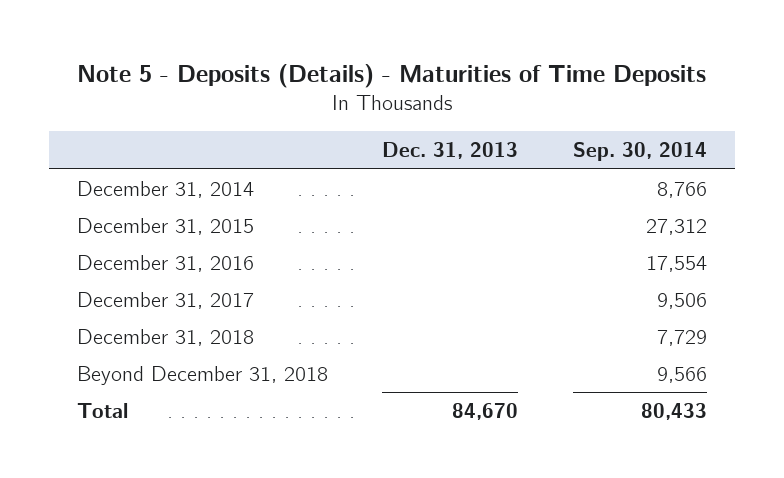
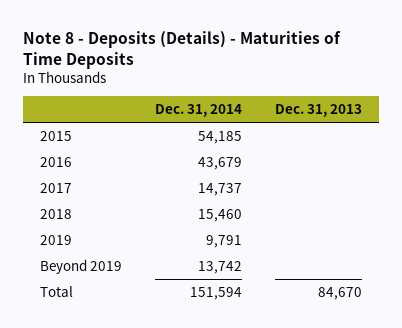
[76,63,706,88] Note 5 - Deposits (Details) - Maturities of Time Deposits -> [23,30,342,69] Note 8 - Deposits (Details) - Maturities of Time Deposits
[573,142,708,162] Sep. 30, 2014 -> none
none -> [154,103,242,117] Dec. 31, 2014
[76,180,254,198] December 31, 2014 -> none
none -> [39,130,72,141] 2015
[76,217,254,235] December 31, 2015 -> [39,156,72,167] 2016
[76,254,254,272] December 31, 2016 -> [39,182,72,193] 2017
[76,291,254,309] December 31, 2017 -> [39,208,72,219] 2018
[76,328,254,346] December 31, 2018 -> [39,234,72,245] 2019
[76,365,328,385] Beyond December 31, 2018 -> [39,258,122,274] Beyond 2019

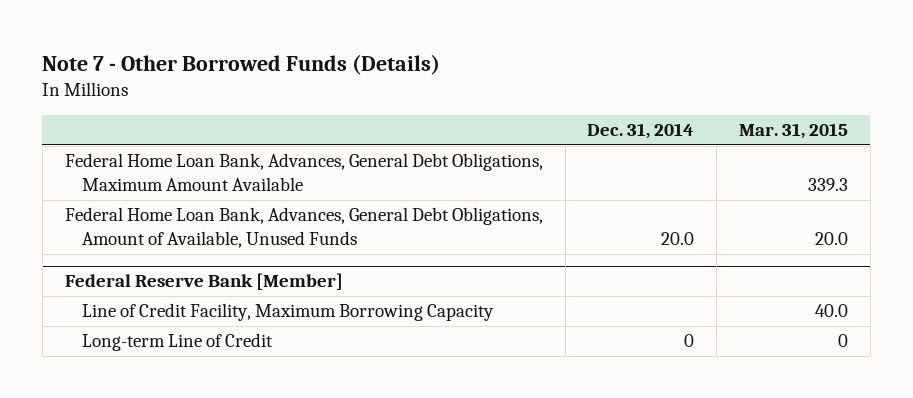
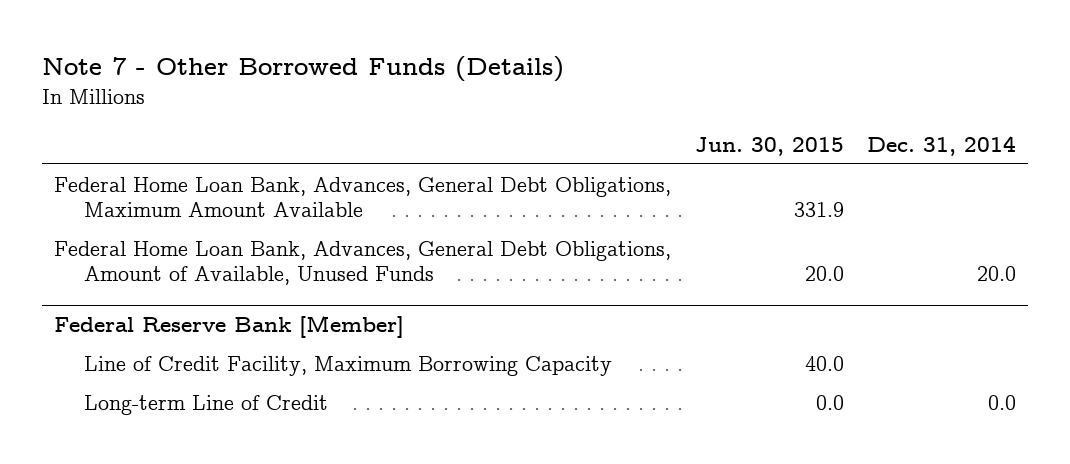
[738,123,848,140] Mar. 31, 2015 -> none
none -> [694,137,844,157] Jun. 30, 2015
[684,334,695,348] 0 -> [988,394,1017,410] 0.0

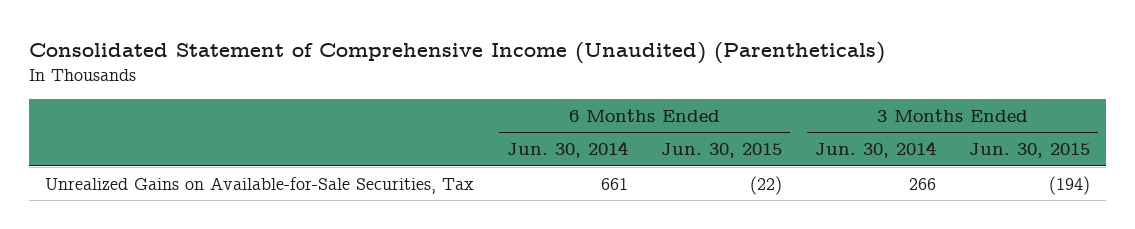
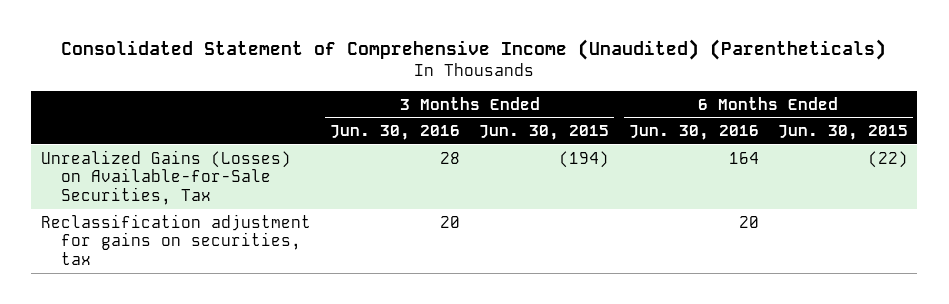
[507,141,629,159] Jun. 30, 2014 -> none
[815,141,937,159] Jun. 30, 2014 -> none
none -> [330,125,461,141] Jun. 30, 2016
none -> [628,125,759,141] Jun. 30, 2016
[45,176,475,194] Unrealized Gains on Available-for-Sale Securities, Tax -> [40,149,291,205] Unrealized Gains (Losses) on Available-for-Sale Securities, Tax
none -> [40,213,311,265] Reclassification adjustment for gains on securities, tax

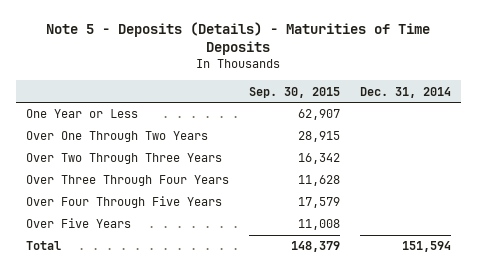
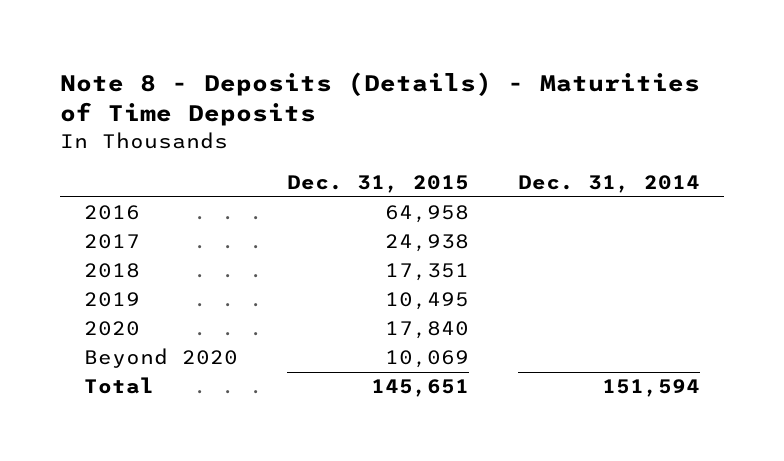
[46,22,431,56] Note 5 - Deposits (Details) - Maturities of Time Deposits -> [60,71,701,127] Note 8 - Deposits (Details) - Maturities of Time Deposits
[248,86,340,98] Sep. 30, 2015 -> none
none -> [286,175,469,194] Dec. 31, 2015
[25,109,138,119] One Year or Less -> [84,205,141,221] 2016
[25,131,208,143] Over One Through Two Years -> [84,234,141,250] 2017
[25,153,222,165] Over Two Through Three Years -> [84,263,141,279] 2018
[25,175,229,187] Over Three Through Four Years -> [84,292,141,308] 2019
[25,196,222,209] Over Four Through Five Years -> [84,321,141,337] 2020
[25,218,131,229] Over Five Years -> [84,348,239,369] Beyond 2020

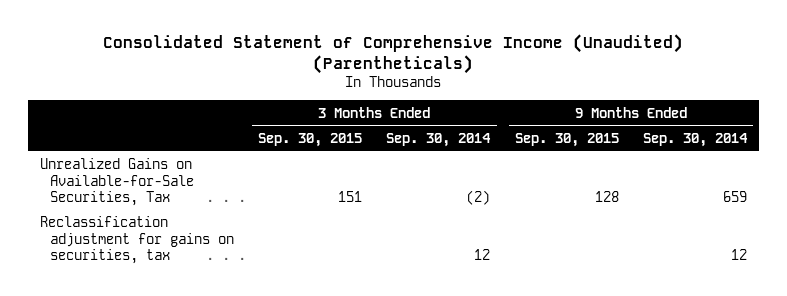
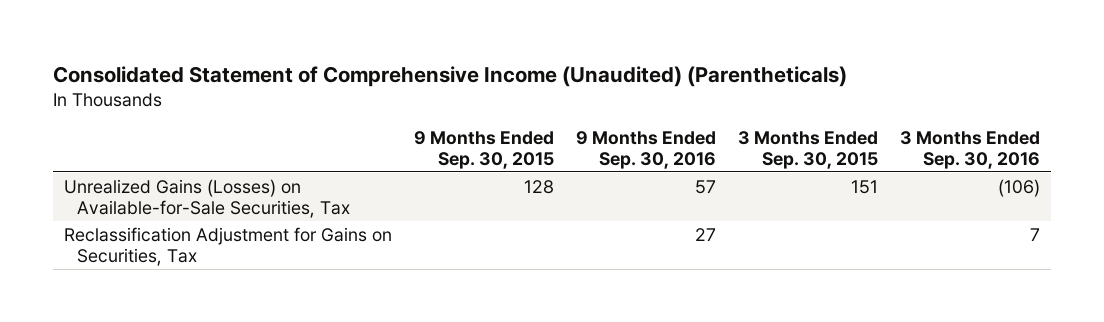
[386,132,492,147] Sep. 30, 2014 -> none
[643,132,749,147] Sep. 30, 2014 -> none
none -> [576,130,717,169] 9 Months Ended Sep. 30, 2016
none -> [899,130,1040,169] 3 Months Ended Sep. 30, 2016
[39,158,194,207] Unrealized Gains on Available-for-Sale Securities, Tax -> [64,178,351,218] Unrealized Gains (Losses) on Available-for-Sale Securities, Tax
[39,216,234,265] Reclassification adjustment for gains on securities, tax -> [64,226,393,266] Reclassification Adjustment for Gains on Securities, Tax

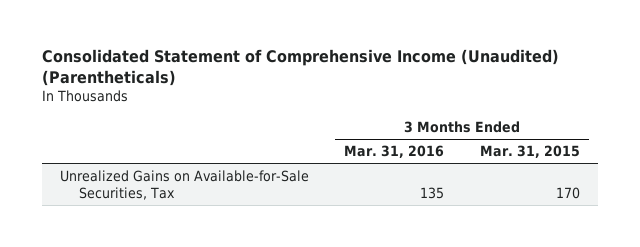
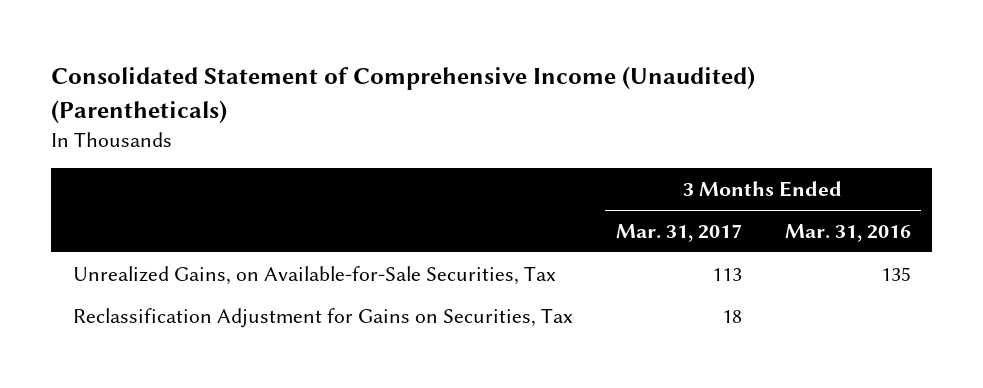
[480,145,581,159] Mar. 31, 2015 -> none
none -> [615,223,742,242] Mar. 31, 2017
[59,170,309,200] Unrealized Gains on Available-for-Sale Securities, Tax -> [72,265,556,285] Unrealized Gains, on Available-for-Sale Securities, Tax
none -> [72,307,573,328] Reclassification Adjustment for Gains on Securities, Tax

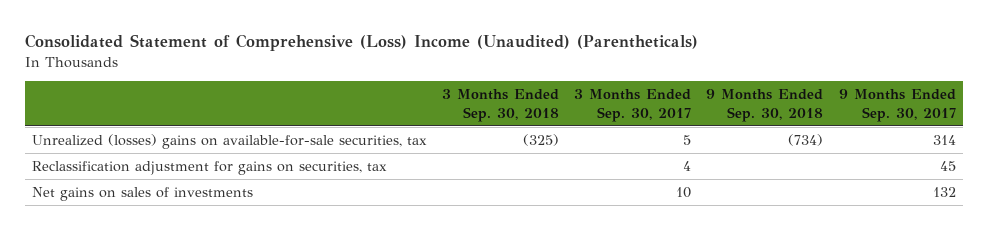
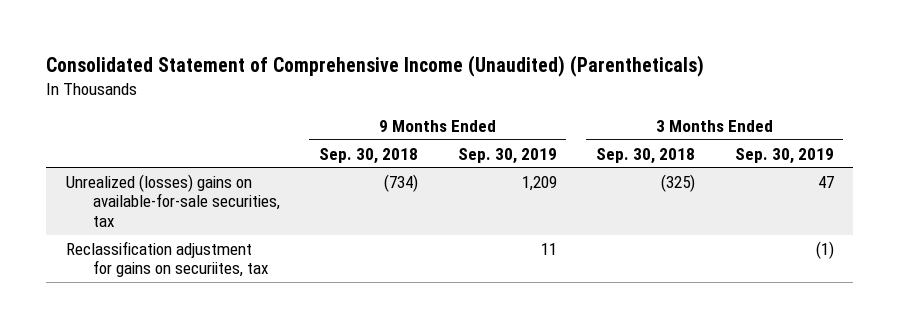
[24,34,698,52] Consolidated Statement of Comprehensive (Loss) Income (Unaudited) (Parentheticals) -> [45,55,704,78] Consolidated Statement of Comprehensive Income (Unaudited) (Parentheticals)
[573,89,691,122] 3 Months Ended Sep. 30, 2017 -> none
[838,89,956,122] 9 Months Ended Sep. 30, 2017 -> none
none -> [457,147,557,164] Sep. 30, 2019
none -> [734,147,834,164] Sep. 30, 2019
[32,186,254,201] Net gains on sales of investments -> none
[32,160,388,175] Reclassification adjustment for gains on securities, tax -> [65,240,268,278] Reclassification adjustment for gains on securiites, tax

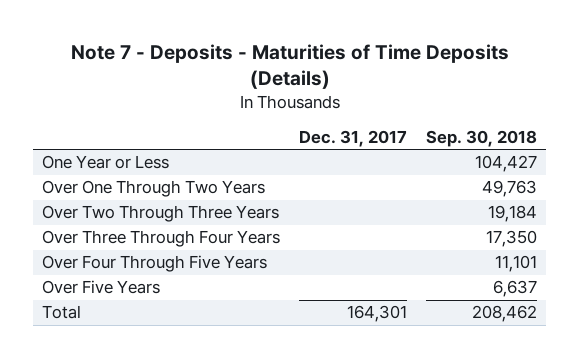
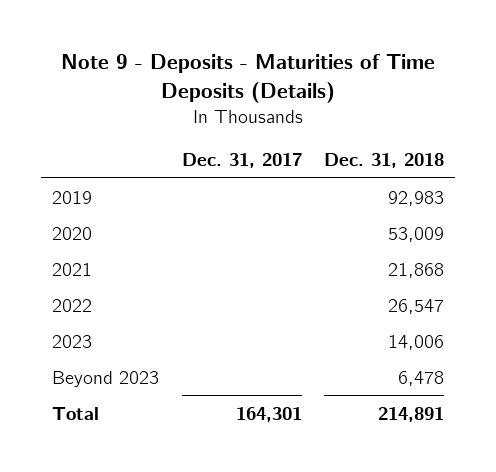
[70,43,509,89] Note 7 - Deposits - Maturities of Time Deposits (Details) -> [61,54,436,103] Note 9 - Deposits - Maturities of Time Deposits (Details)
[425,129,537,147] Sep. 30, 2018 -> none
none -> [324,152,445,168] Dec. 31, 2018
[42,155,170,170] One Year or Less -> [52,190,93,204] 2019
[42,180,266,198] Over One Through Two Years -> [52,226,93,240] 2020
[42,205,280,223] Over Two Through Three Years -> [52,262,93,276] 2021
[42,230,281,248] Over Three Through Four Years -> [52,298,93,312] 2022
[42,255,268,273] Over Four Through Five Years -> [52,334,93,348] 2023
[42,280,161,295] Over Five Years -> [52,370,160,387] Beyond 2023

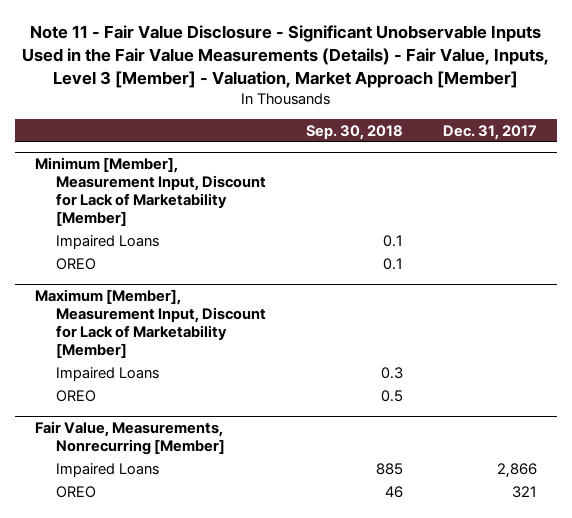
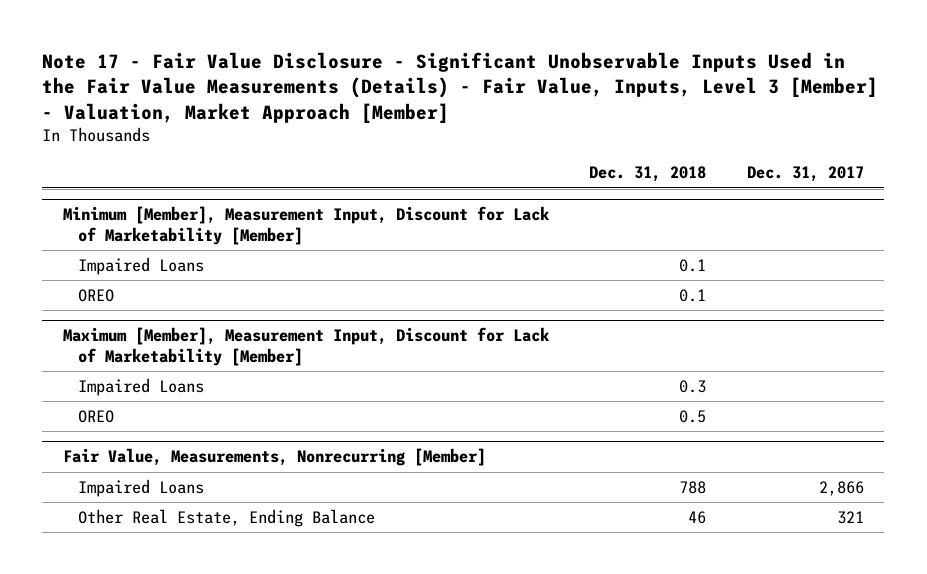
[21,25,549,89] Note 11 - Fair Value Disclosure - Significant Unobservable Inputs Used in the Fair Value Measurements (Details) - Fair Value, Inputs, Level 3 [Member] - Valuation, Market Approach [Member] -> [42,51,879,123] Note 17 - Fair Value Disclosure - Significant Unobservable Inputs Used in the Fair Value Measurements (Details) - Fair Value, Inputs, Level 3 [Member] - Valuation, Market Approach [Member]
[305,124,403,140] Sep. 30, 2018 -> none
none -> [589,166,707,183] Dec. 31, 2018
[55,485,96,498] OREO -> [77,508,375,527] Other Real Estate, Ending Balance

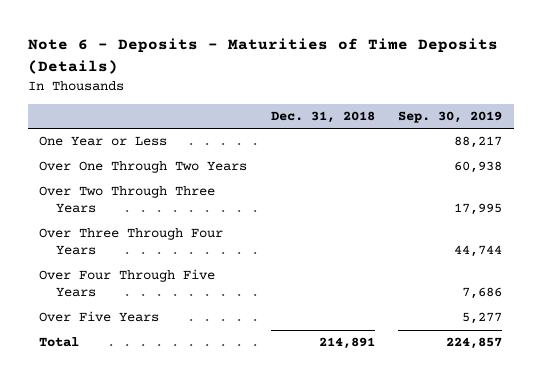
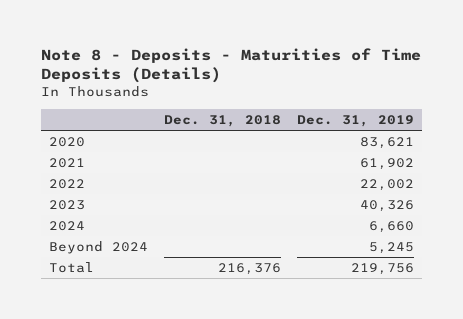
[27,38,498,75] Note 6 - Deposits - Maturities of Time Deposits (Details) -> [40,47,421,84] Note 8 - Deposits - Maturities of Time Deposits (Details)
[398,111,503,124] Sep. 30, 2019 -> none
none -> [297,114,415,127] Dec. 31, 2019
[39,136,168,147] One Year or Less -> [48,137,85,148] 2020
[39,161,248,174] Over One Through Two Years -> [48,158,85,169] 2021
[39,186,216,214] Over Two Through Three Years -> [48,179,85,190] 2022
[39,228,224,256] Over Three Through Four Years -> [48,200,85,211] 2023
[39,269,216,298] Over Four Through Five Years -> [48,221,85,232] 2024
[39,311,160,323] Over Five Years -> [48,241,148,255] Beyond 2024
[318,337,375,350] 214,891 -> [217,263,281,276] 216,376

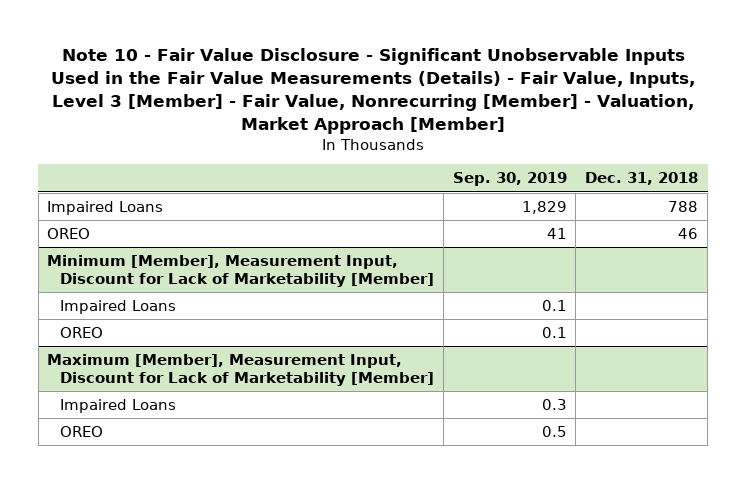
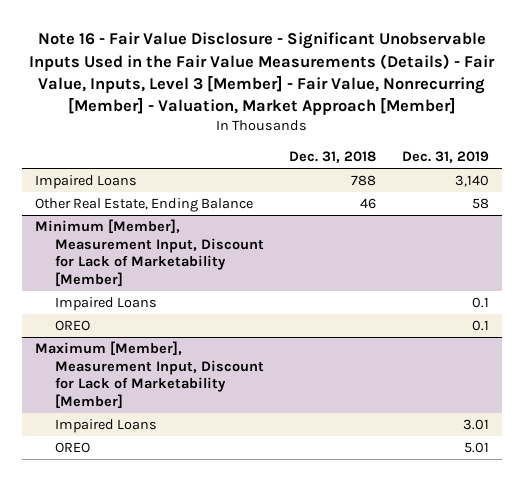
[50,47,695,134] Note 10 - Fair Value Disclosure - Significant Unobservable Inputs Used in the Fair Value Measurements (Details) - Fair Value, Inputs, Level 3 [Member] - Fair Value, Nonrecurring [Member] - Valuation, Market Approach [Member] -> [28,32,495,116] Note 16 - Fair Value Disclosure - Significant Unobservable Inputs Used in the Fair Value Measurements (Details) - Fair Value, Inputs, Level 3 [Member] - Fair Value, Nonrecurring [Member] - Valuation, Market Approach [Member]
[452,172,567,187] Sep. 30, 2019 -> none
none -> [402,150,490,163] Dec. 31, 2019
[47,228,91,240] OREO -> [34,198,253,213] Other Real Estate, Ending Balance

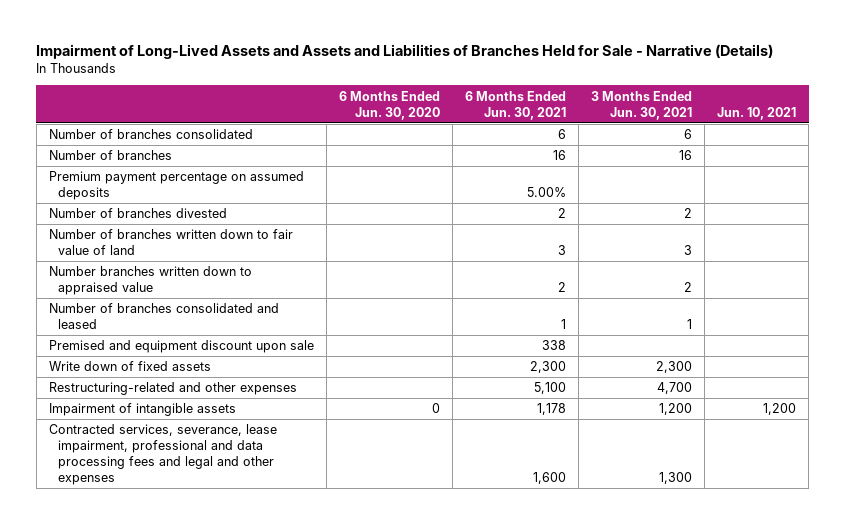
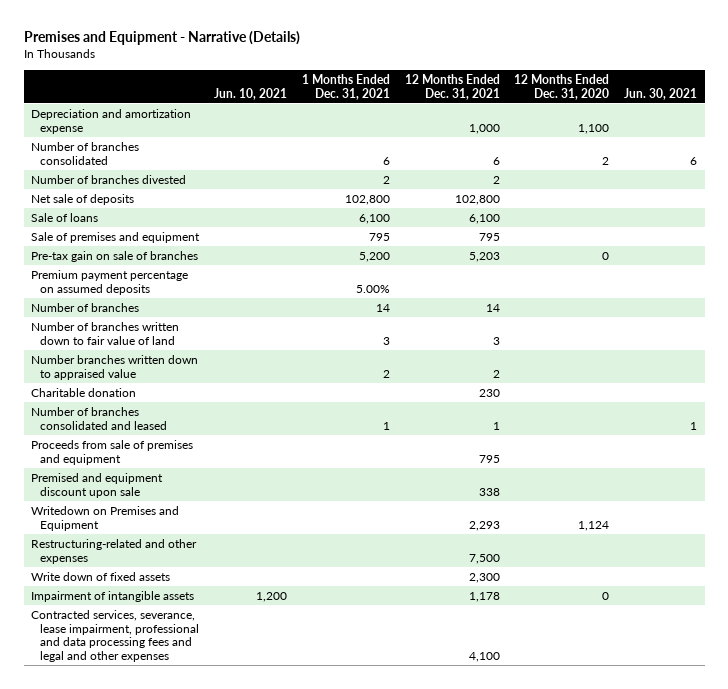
[36,43,774,59] Impairment of Long-Lived Assets and Assets and Liabilities of Branches Held for Sale - Narrative (Details) -> [23,31,300,46] Premises and Equipment - Narrative (Details)
[338,90,440,120] 6 Months Ended Jun. 30, 2020 -> none
[464,90,566,120] 6 Months Ended Jun. 30, 2021 -> none
[591,90,693,120] 3 Months Ended Jun. 30, 2021 -> none
none -> [301,73,390,100] 1 Months Ended Dec. 31, 2021
none -> [404,73,500,100] 12 Months Ended Dec. 31, 2021
none -> [514,73,610,100] 12 Months Ended Dec. 31, 2020
none -> [624,87,698,100] Jun. 30, 2021
none -> [31,108,192,134] Depreciation and amortization expense
none -> [31,193,135,205] Net sale of deposits
none -> [31,212,99,222] Sale of loans
none -> [31,231,201,243] Sale of premises and equipment
none -> [31,250,199,262] Pre-tax gain on sale of branches
[48,171,304,201] Premium payment percentage on assumed deposits -> [31,269,189,295] Premium payment percentage on assumed deposits
[48,150,172,161] Number of branches -> [31,302,140,312] Number of branches
none -> [31,387,137,397] Charitable donation
none -> [31,439,194,465] Proceeds from sale of premises and equipment
none -> [31,505,180,531] Writedown on Premises and Equipment
[48,361,211,372] Write down of fixed assets -> [31,571,171,581] Write down of fixed assets

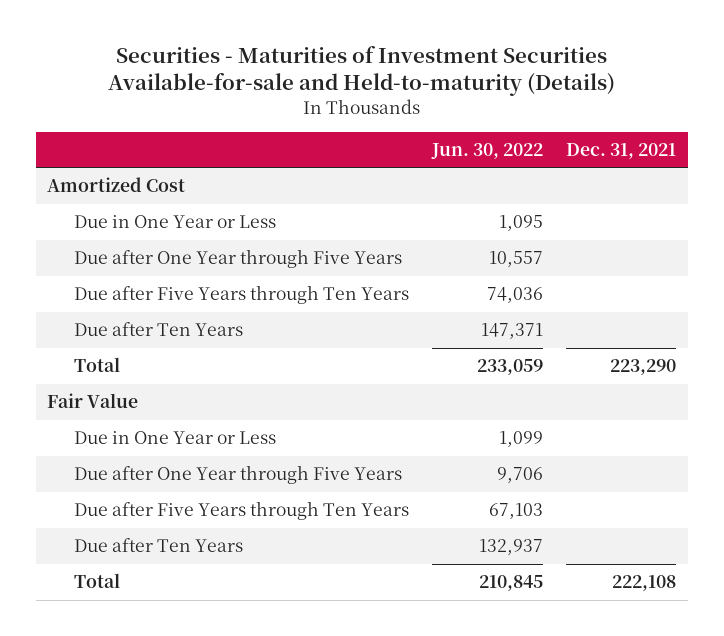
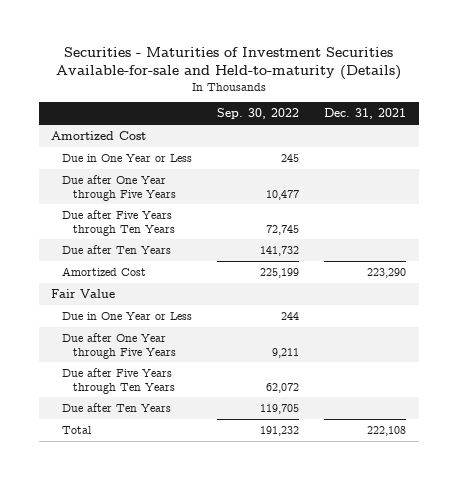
[431,143,544,160] Jun. 30, 2022 -> none
none -> [217,108,300,120] Sep. 30, 2022
[73,357,120,373] Total -> [62,266,147,276] Amortized Cost

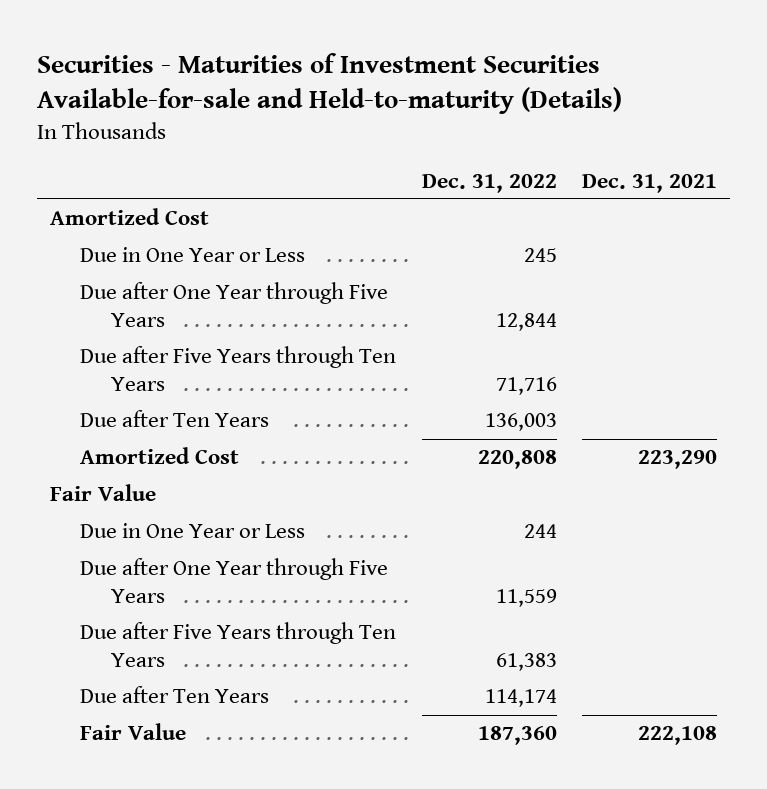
[217,108,300,120] Sep. 30, 2022 -> none
none -> [421,173,557,193] Dec. 31, 2022
[62,425,93,434] Total -> [80,723,187,741] Fair Value

